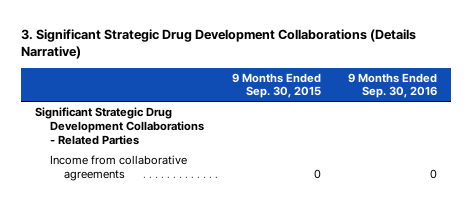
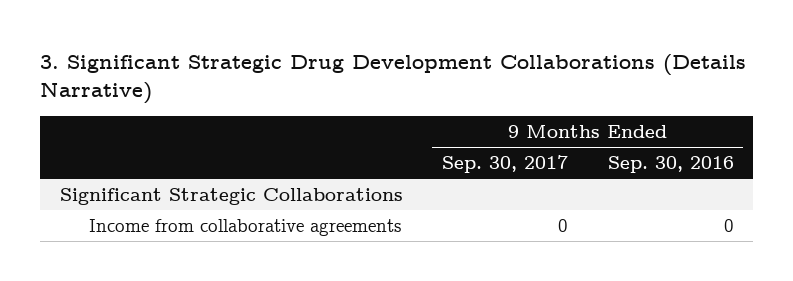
[231,72,321,99] 9 Months Ended Sep. 30, 2015 -> none
none -> [442,155,569,174] Sep. 30, 2017
[35,106,204,145] Significant Strategic Drug Development Collaborations - Related Parties -> [59,187,403,205] Significant Strategic Collaborations

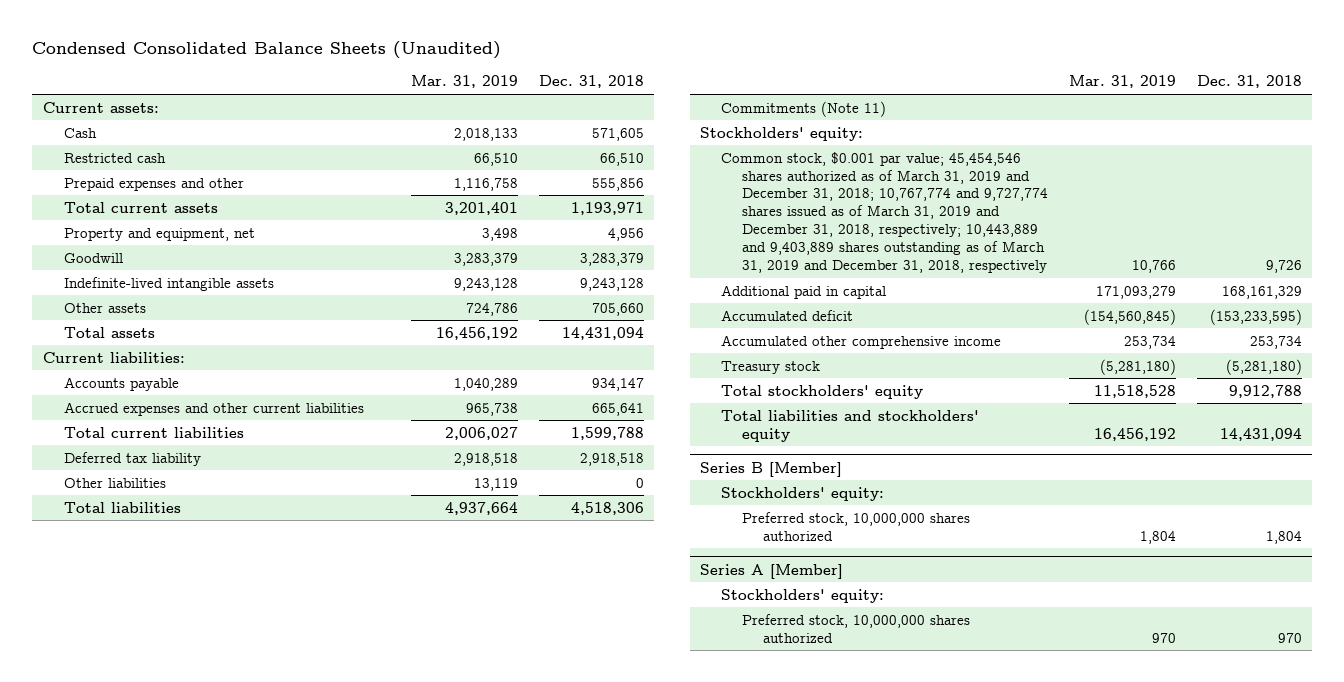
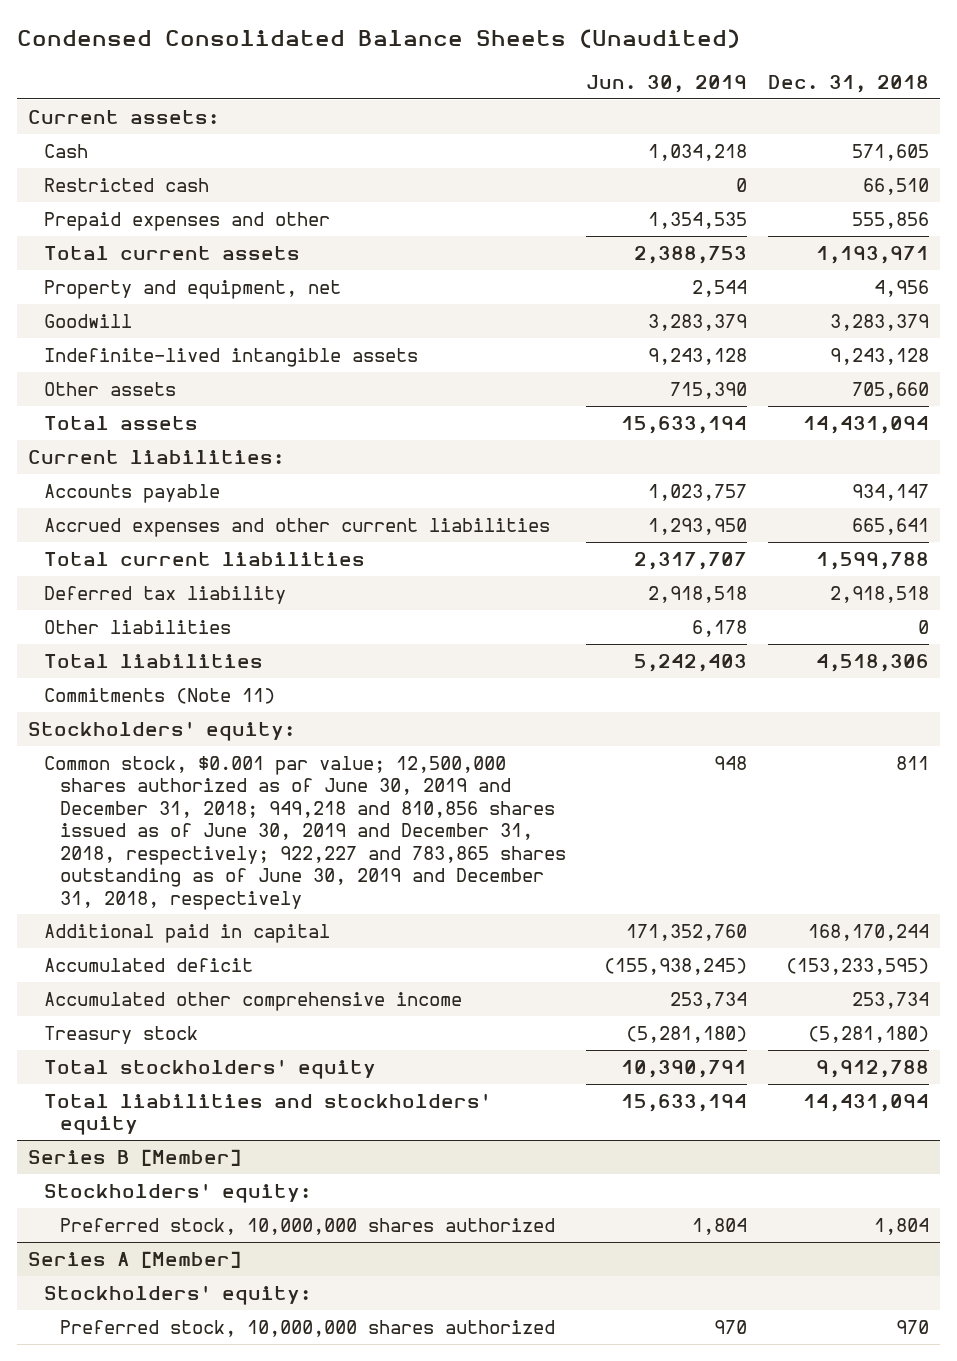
[411,75,519,89] Mar. 31, 2019 -> none
none -> [586,74,748,93] Jun. 30, 2019
[721,151,1049,274] Common stock, $0.001 par value; 45,454,546 shares authorized as of March 31, 2019 and December 31, 2018; 10,767,774 and 9,727,774 shares issued as of March 31, 2019 and December 31, 2018, respectively; 10,443,889 and 9,403,889 shares outstanding as of March 31, 2019 and December 31, 2018, respectively -> [43,755,566,910] Common stock, $0.001 par value; 12,500,000 shares authorized as of June 30, 2019 and December 31, 2018; 949,218 and 810,856 shares issued as of June 30, 2019 and December 31, 2018, respectively; 922,227 and 783,865 shares outstanding as of June 30, 2019 and December 31, 2018, respectively
[1265,260,1302,274] 9,726 -> [896,755,930,770] 811
[1221,285,1302,299] 168,161,329 -> [808,923,930,941] 168,170,244

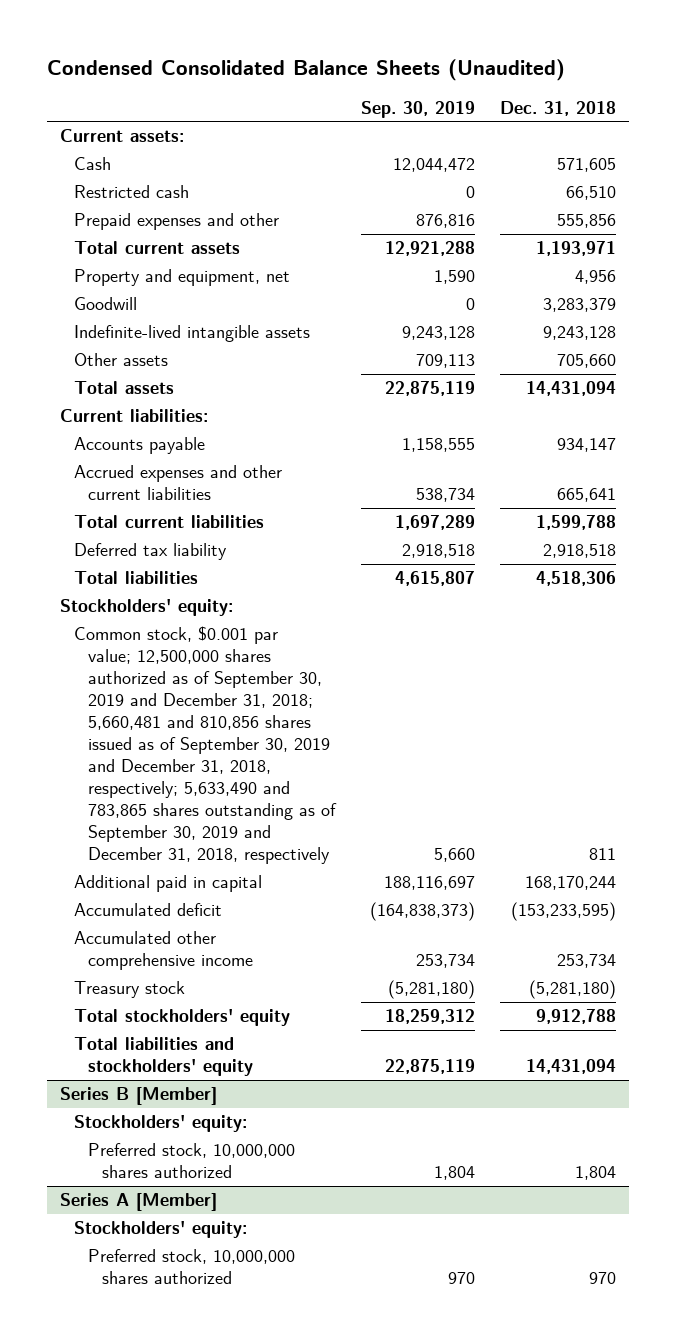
[586,74,748,93] Jun. 30, 2019 -> none
none -> [360,100,475,118] Sep. 30, 2019
[43,619,231,634] Other liabilities -> none
[43,687,275,704] Commitments (Note 11) -> none
[43,755,566,910] Common stock, $0.001 par value; 12,500,000 shares authorized as of June 30, 2019 and December 31, 2018; 949,218 and 810,856 shares issued as of June 30, 2019 and December 31, 2018, respectively; 922,227 and 783,865 shares outstanding as of June 30, 2019 and December 31, 2018, respectively -> [73,626,338,864] Common stock, $0.001 par value; 12,500,000 shares authorized as of September 30, 2019 and December 31, 2018; 5,660,481 and 810,856 shares issued as of September 30, 2019 and December 31, 2018, respectively; 5,633,490 and 783,865 shares outstanding as of September 30, 2019 and December 31, 2018, respectively

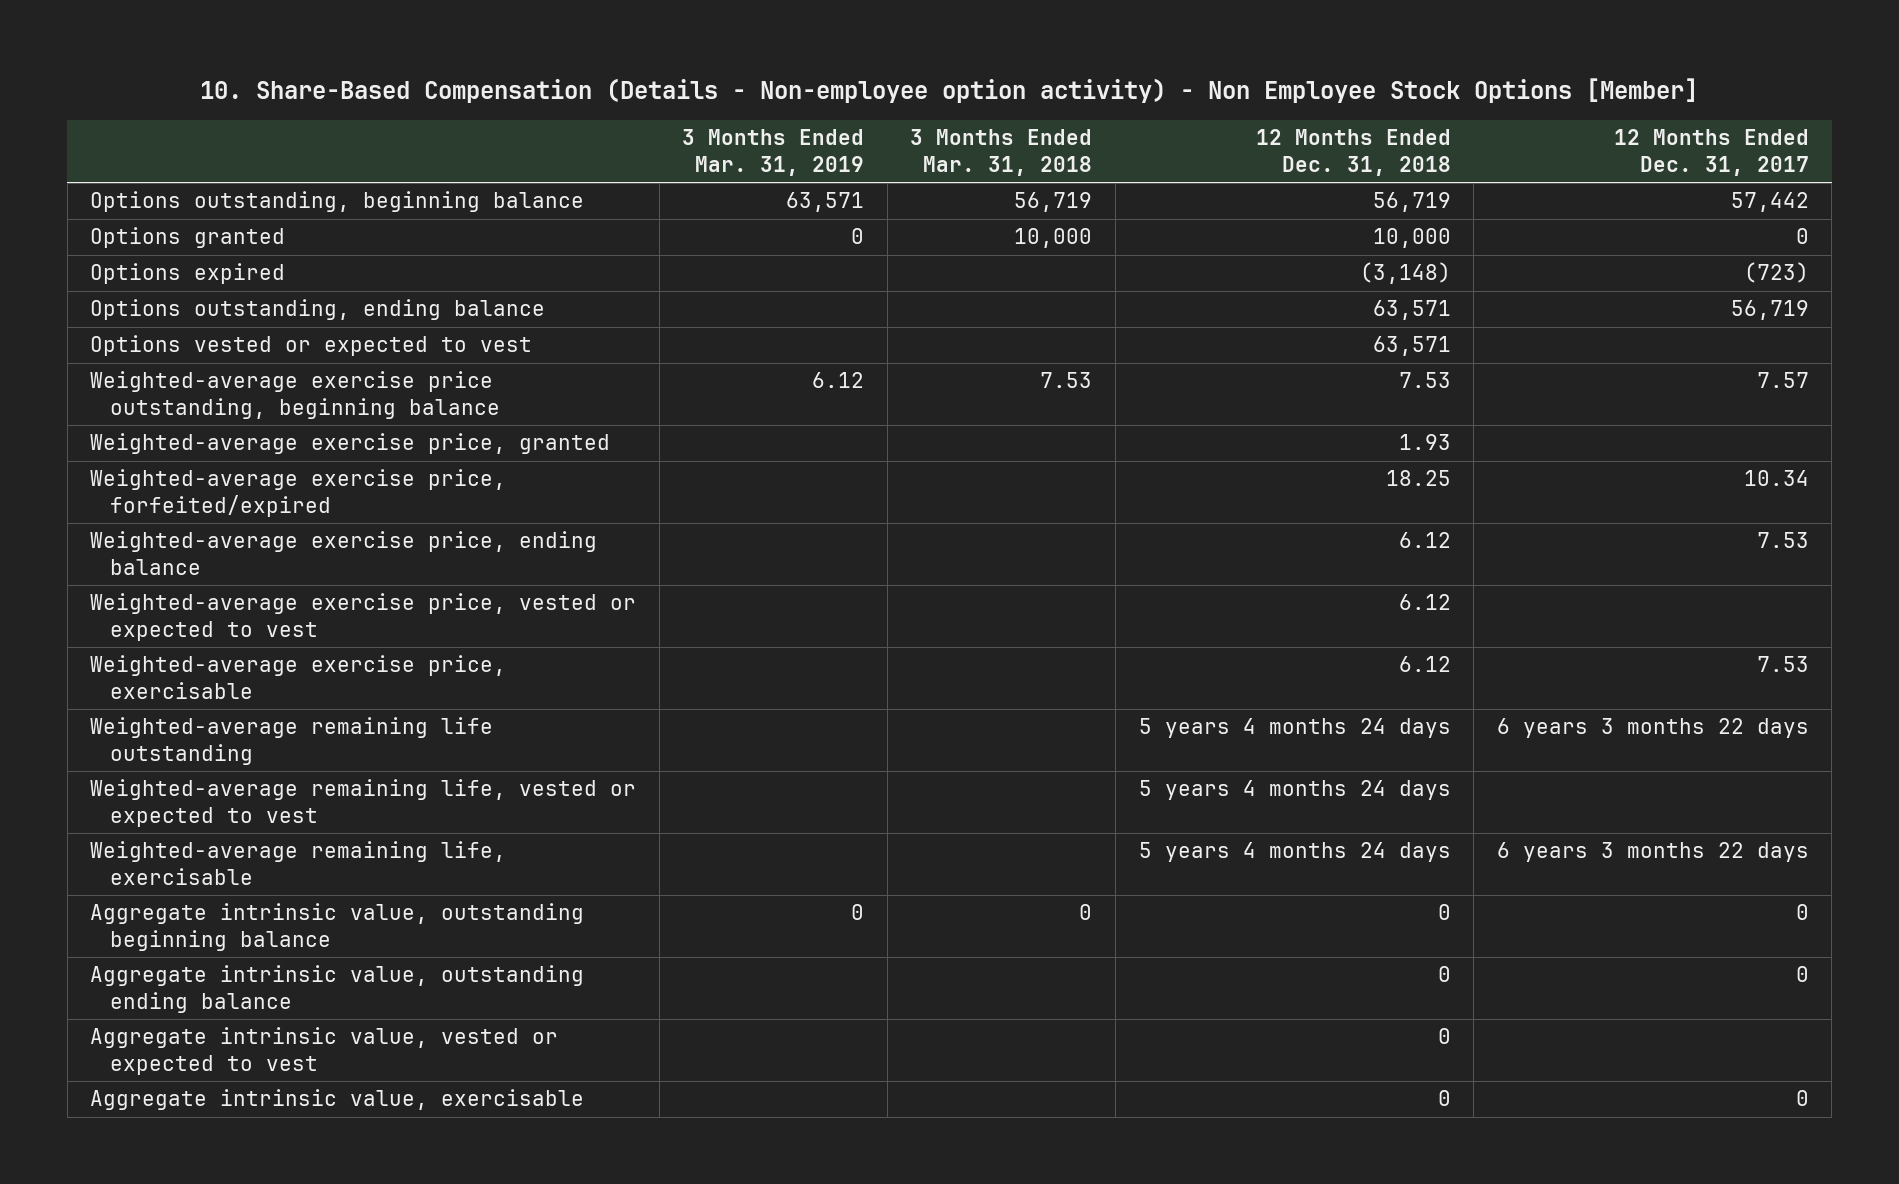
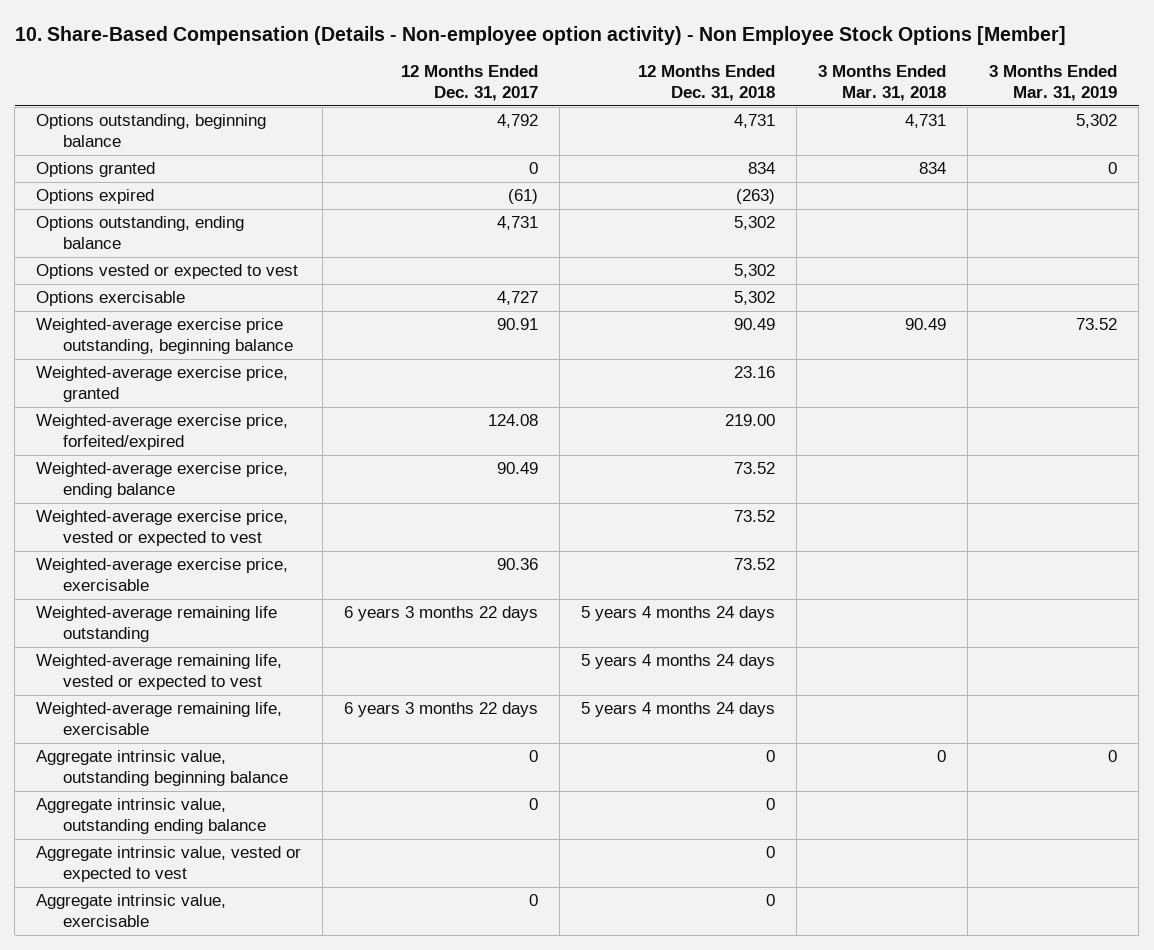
[786,192,865,213] 63,571 -> [1076,114,1118,129] 5,302
[1014,192,1093,213] 56,719 -> [905,114,947,129] 4,731
[1372,192,1451,213] 56,719 -> [734,114,776,129] 4,731
[1730,192,1809,213] 57,442 -> [497,114,539,129] 4,792
[1014,228,1093,249] 10,000 -> [919,162,947,175] 834
[1372,228,1451,249] 10,000 -> [748,162,776,175] 834
[1359,262,1451,285] (3,148) -> [736,189,776,205] (263)
[1743,262,1809,284] (723) -> [508,189,539,205] (61)
[1372,300,1451,321] 63,571 -> [734,216,776,231] 5,302
[1730,300,1809,321] 56,719 -> [497,216,539,231] 4,731
[1372,336,1451,357] 63,571 -> [734,264,776,279] 5,302
none -> [36,291,186,307] Options exercisable
[812,372,865,389] 6.12 -> [1076,318,1118,331] 73.52
[1040,372,1093,389] 7.53 -> [905,318,947,331] 90.49
[1398,372,1451,389] 7.53 -> [734,318,776,331] 90.49
[1756,372,1809,389] 7.57 -> [497,318,539,331] 90.91
[1398,434,1451,451] 1.93 -> [734,366,776,379] 23.16
[1385,470,1451,487] 18.25 -> [725,414,776,427] 219.00
[1743,470,1809,487] 10.34 -> [488,414,539,427] 124.08
[1398,532,1451,549] 6.12 -> [734,462,776,475] 73.52
[1756,532,1809,549] 7.53 -> [497,462,539,475] 90.49
[1398,594,1451,611] 6.12 -> [734,510,776,523] 73.52
[1398,656,1451,673] 6.12 -> [734,558,776,571] 73.52
[1756,656,1809,673] 7.53 -> [497,558,539,571] 90.36

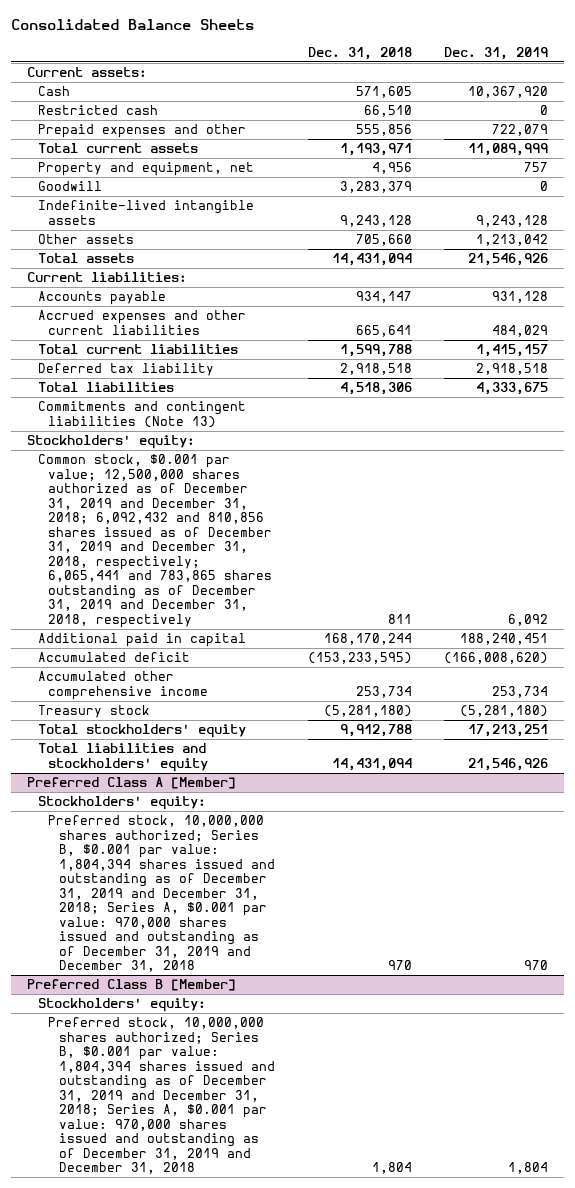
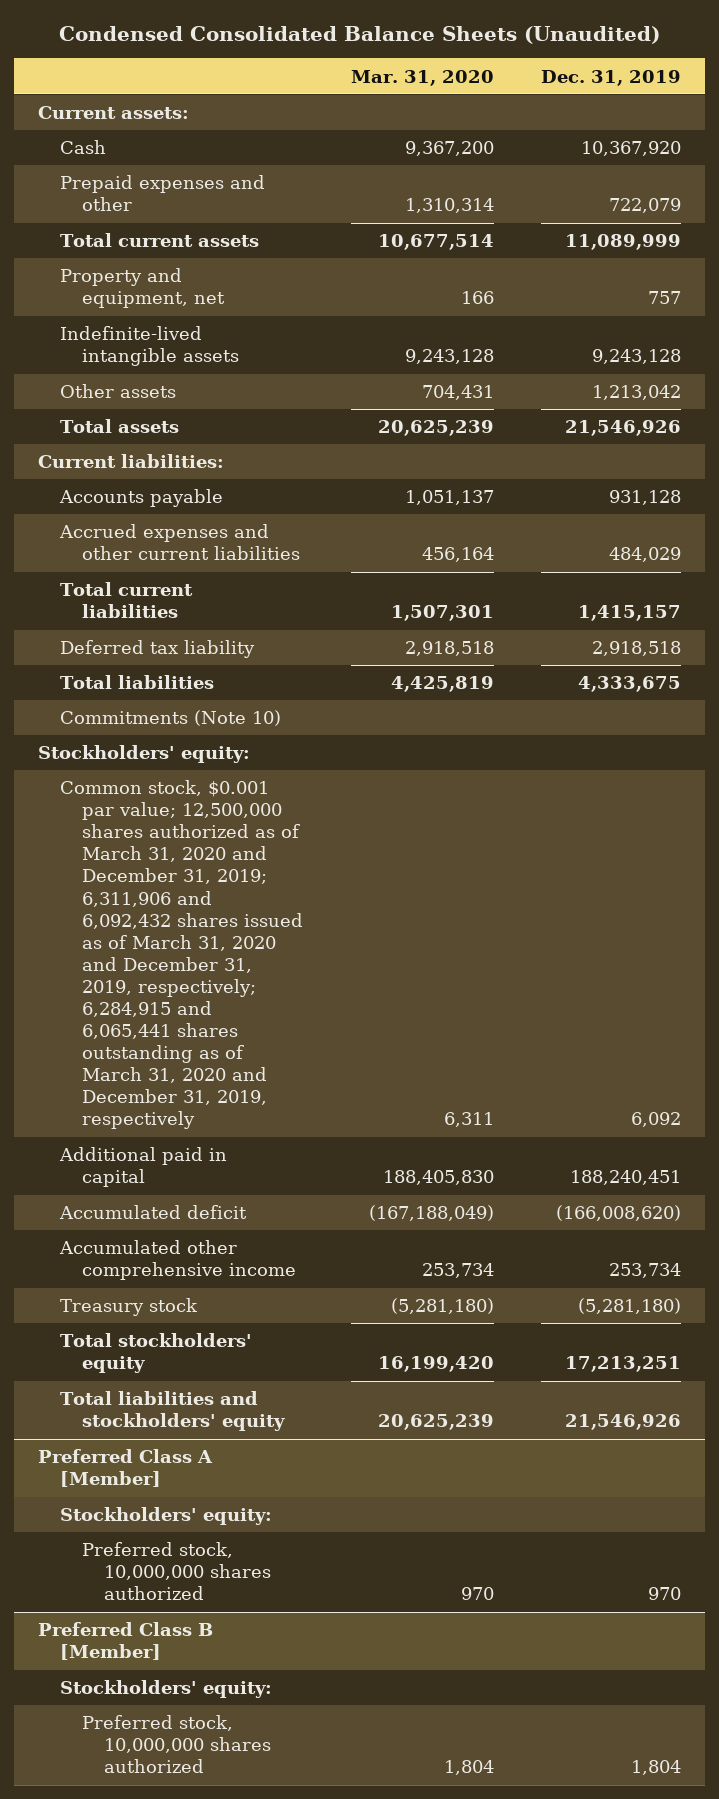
[10,18,254,30] Consolidated Balance Sheets -> [58,26,660,45] Condensed Consolidated Balance Sheets (Unaudited)
[307,46,412,60] Dec. 31, 2018 -> none
none -> [350,69,494,86] Mar. 31, 2020
[37,105,158,116] Restricted cash -> none
[37,181,102,192] Goodwill -> none
[37,401,246,428] Commitments and contingent liabilities (Note 13) -> [60,710,282,727] Commitments (Note 10)
[37,454,273,628] Common stock, $0.001 par value; 12,500,000 shares authorized as of December 31, 2019 and December 31, 2018; 6,092,432 and 810,856 shares issued as of December 31, 2019 and December 31, 2018, respectively; 6,065,441 and 783,865 shares outstanding as of December 31, 2019 and December 31, 2018, respectively -> [60,780,304,1130] Common stock, $0.001 par value; 12,500,000 shares authorized as of March 31, 2020 and December 31, 2019; 6,311,906 and 6,092,432 shares issued as of March 31, 2020 and December 31, 2019, respectively; 6,284,915 and 6,065,441 shares outstanding as of March 31, 2020 and December 31, 2019, respectively
[48,815,276,973] Preferred stock, 10,000,000 shares authorized; Series B, $0.001 par value: 1,804,394 shares issued and outstanding as of December 31, 2019 and December 31, 2018; Series A, $0.001 par value: 970,000 shares issued and outstanding as of December 31, 2019 and December 31, 2018 -> [82,1542,272,1601] Preferred stock, 10,000,000 shares authorized
[48,1017,276,1175] Preferred stock, 10,000,000 shares authorized; Series B, $0.001 par value: 1,804,394 shares issued and outstanding as of December 31, 2019 and December 31, 2018; Series A, $0.001 par value: 970,000 shares issued and outstanding as of December 31, 2019 and December 31, 2018 -> [82,1715,272,1774] Preferred stock, 10,000,000 shares authorized

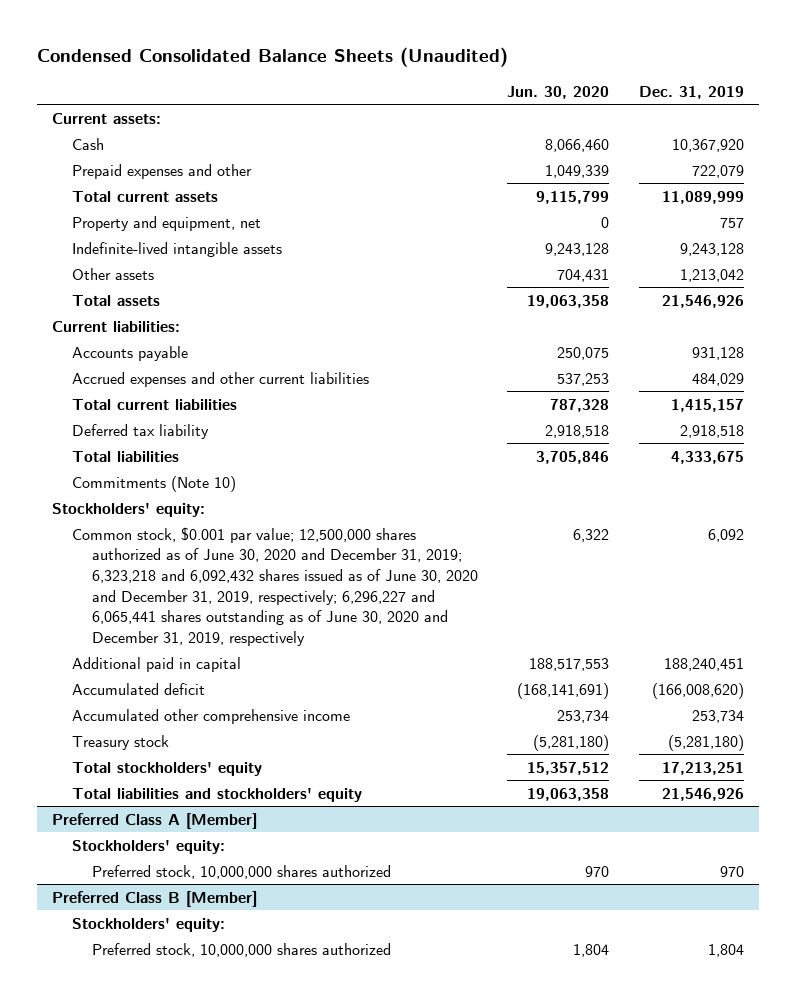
[350,69,494,86] Mar. 31, 2020 -> none
none -> [507,85,610,99] Jun. 30, 2020
[60,780,304,1130] Common stock, $0.001 par value; 12,500,000 shares authorized as of March 31, 2020 and December 31, 2019; 6,311,906 and 6,092,432 shares issued as of March 31, 2020 and December 31, 2019, respectively; 6,284,915 and 6,065,441 shares outstanding as of March 31, 2020 and December 31, 2019, respectively -> [71,526,478,646] Common stock, $0.001 par value; 12,500,000 shares authorized as of June 30, 2020 and December 31, 2019; 6,323,218 and 6,092,432 shares issued as of June 30, 2020 and December 31, 2019, respectively; 6,296,227 and 6,065,441 shares outstanding as of June 30, 2020 and December 31, 2019, respectively

